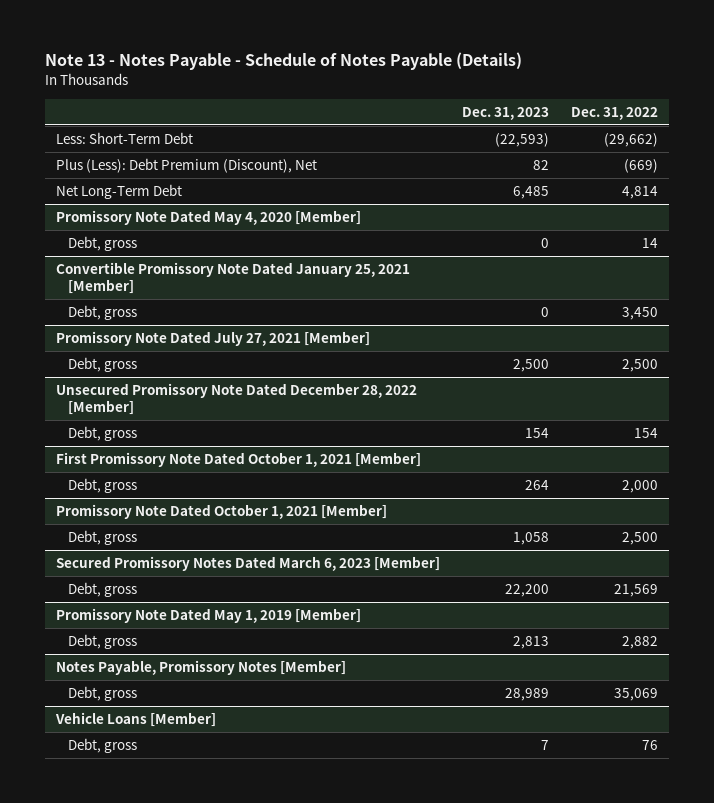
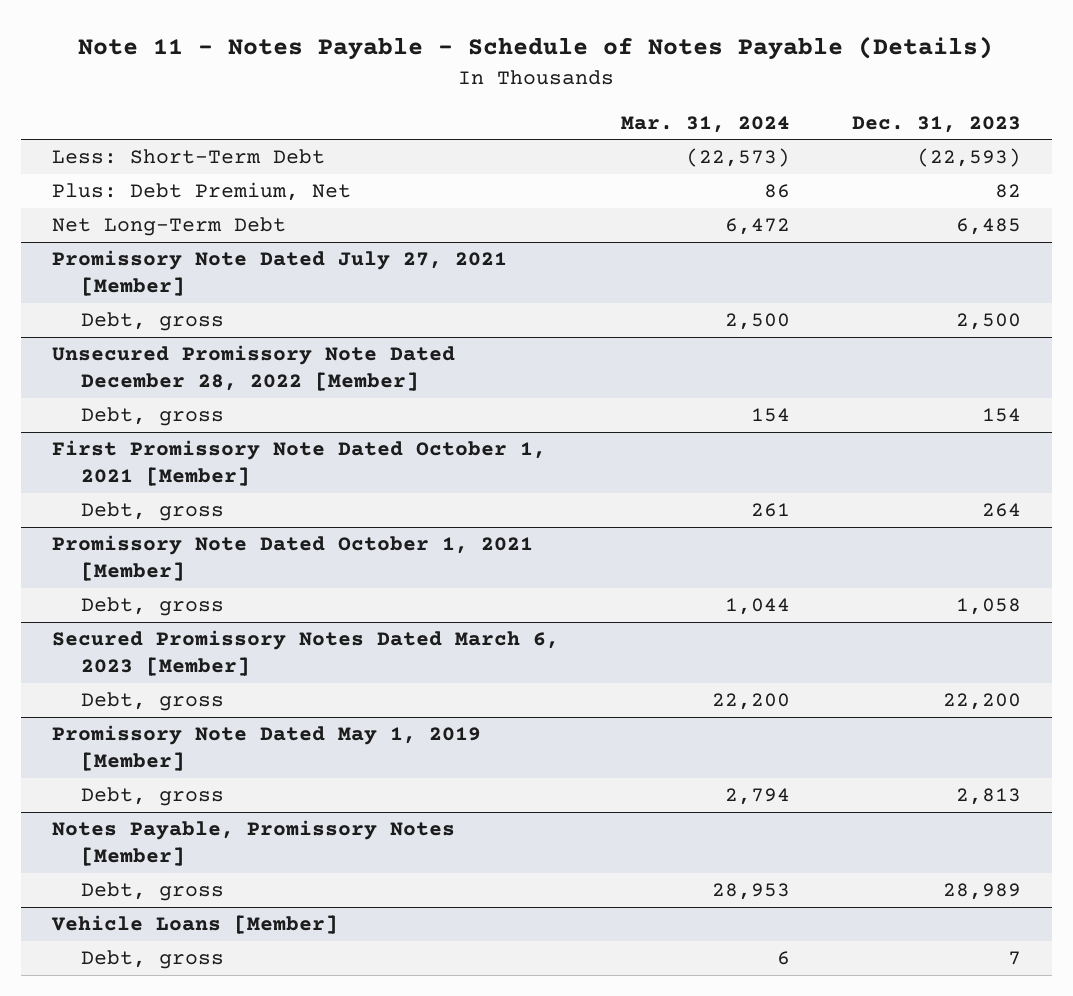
[45,52,523,71] Note 13 - Notes Payable - Schedule of Notes Payable (Details) -> [78,36,994,61] Note 11 - Notes Payable - Schedule of Notes Payable (Details)
[570,106,658,120] Dec. 31, 2022 -> none
none -> [620,115,790,133] Mar. 31, 2024
[56,157,318,173] Plus (Less): Debt Premium (Discount), Net -> [51,182,351,202] Plus: Debt Premium, Net
[56,209,362,225] Promissory Note Dated May 4, 2020 [Member] -> none
[68,235,138,251] Debt, gross -> none
[56,261,411,295] Convertible Promissory Note Dated January 25, 2021 [Member] -> none
[68,304,138,320] Debt, gross -> none

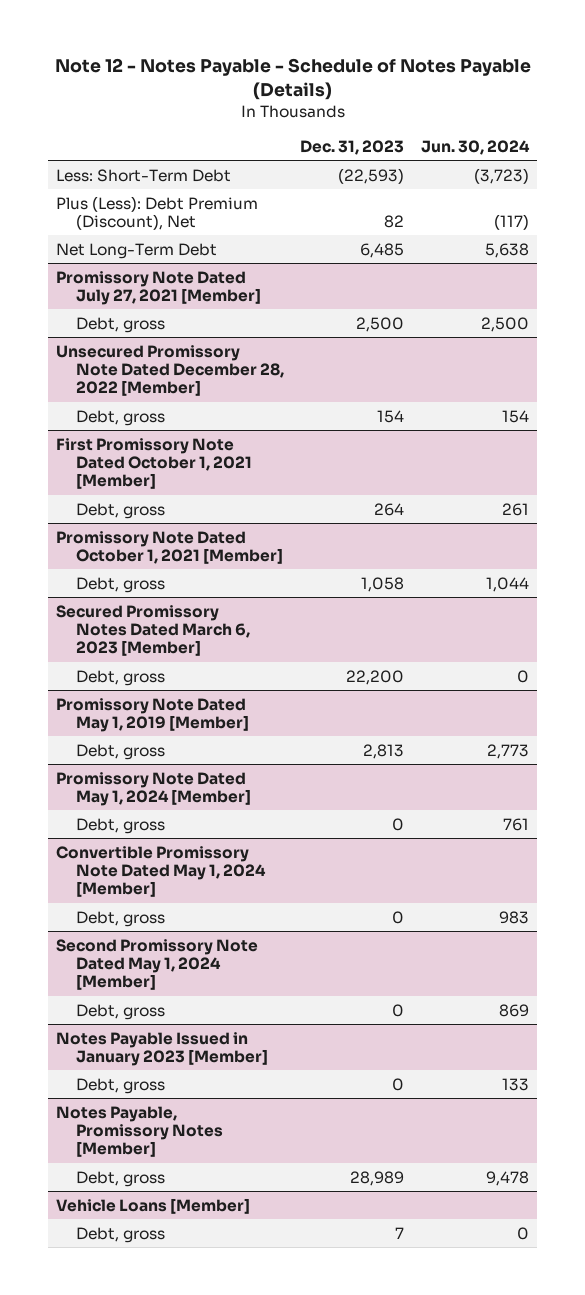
[78,36,994,61] Note 11 - Notes Payable - Schedule of Notes Payable (Details) -> [54,57,531,100] Note 12 - Notes Payable - Schedule of Notes Payable (Details)
[620,115,790,133] Mar. 31, 2024 -> none
none -> [420,139,530,155] Jun. 30, 2024
[51,182,351,202] Plus: Debt Premium, Net -> [56,195,259,230] Plus (Less): Debt Premium (Discount), Net
none -> [56,771,251,806] Promissory Note Dated May 1, 2024 [Member]
none -> [75,817,165,834] Debt, gross
none -> [56,845,266,898] Convertible Promissory Note Dated May 1, 2024 [Member]
none -> [75,910,165,927] Debt, gross
none -> [56,938,259,991] Second Promissory Note Dated May 1, 2024 [Member]
none -> [75,1003,165,1020] Debt, gross
none -> [56,1031,268,1066] Notes Payable Issued in January 2023 [Member]
none -> [75,1077,165,1094] Debt, gross

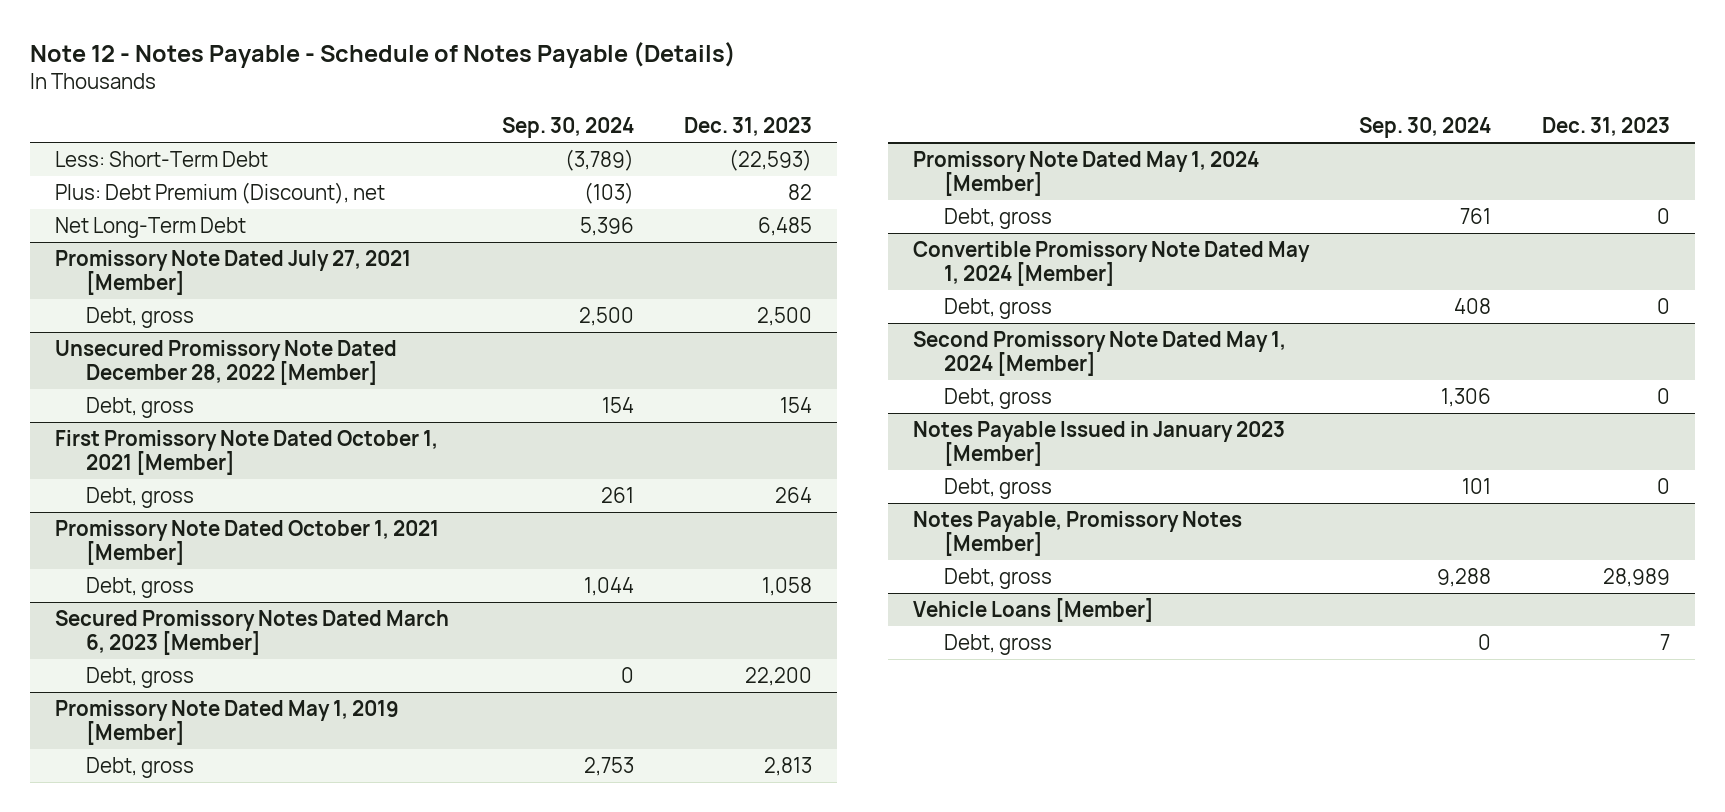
[420,139,530,155] Jun. 30, 2024 -> none
none -> [501,117,634,139] Sep. 30, 2024
[56,195,259,230] Plus (Less): Debt Premium (Discount), Net -> [55,181,386,204] Plus: Debt Premium (Discount), net

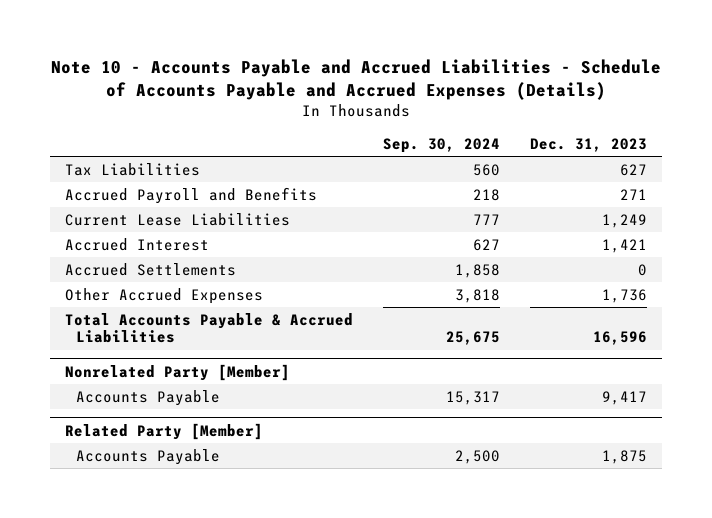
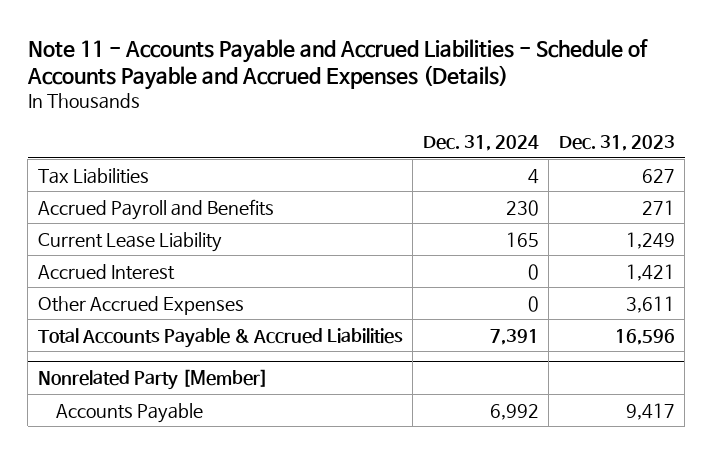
[51,59,662,101] Note 10 - Accounts Payable and Accrued Liabilities - Schedule of Accounts Payable and Accrued Expenses (Details) -> [26,38,648,91] Note 11 - Accounts Payable and Accrued Liabilities - Schedule of Accounts Payable and Accrued Expenses (Details)
[383,137,501,153] Sep. 30, 2024 -> none
none -> [422,134,539,151] Dec. 31, 2024
[64,212,290,226] Current Lease Liabilities -> [37,231,222,252] Current Lease Liability
[64,262,236,276] Accrued Settlements -> none
[602,288,648,303] 1,736 -> [625,295,675,313] 3,611
[64,422,263,440] Related Party [Member] -> none
[76,448,221,465] Accounts Payable -> none

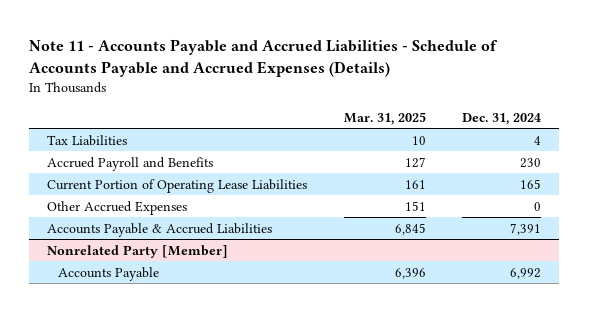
[558,134,675,151] Dec. 31, 2023 -> none
none -> [343,111,426,125] Mar. 31, 2025
[37,263,175,280] Accrued Interest -> none
[37,231,222,252] Current Lease Liability -> [47,178,308,193] Current Portion of Operating Lease Liabilities
[37,327,403,348] Total Accounts Payable & Accrued Liabilities -> [47,222,273,237] Accounts Payable & Accrued Liabilities

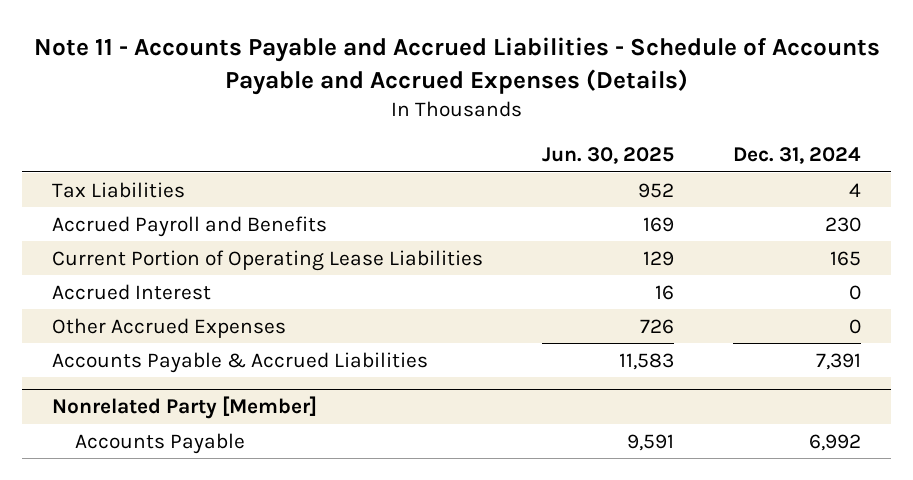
[343,111,426,125] Mar. 31, 2025 -> none
none -> [542,147,675,165] Jun. 30, 2025
none -> [51,283,211,300] Accrued Interest

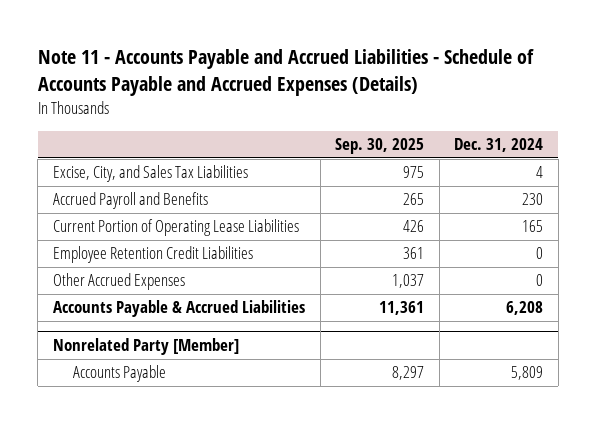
[542,147,675,165] Jun. 30, 2025 -> none
none -> [335,138,425,155] Sep. 30, 2025
[51,181,185,198] Tax Liabilities -> [52,165,248,183] Excise, City, and Sales Tax Liabilities
[51,283,211,300] Accrued Interest -> none
none -> [52,246,253,264] Employee Retention Credit Liabilities
[816,352,862,370] 7,391 -> [506,301,544,316] 6,208
[809,433,862,451] 6,992 -> [511,366,544,381] 5,809

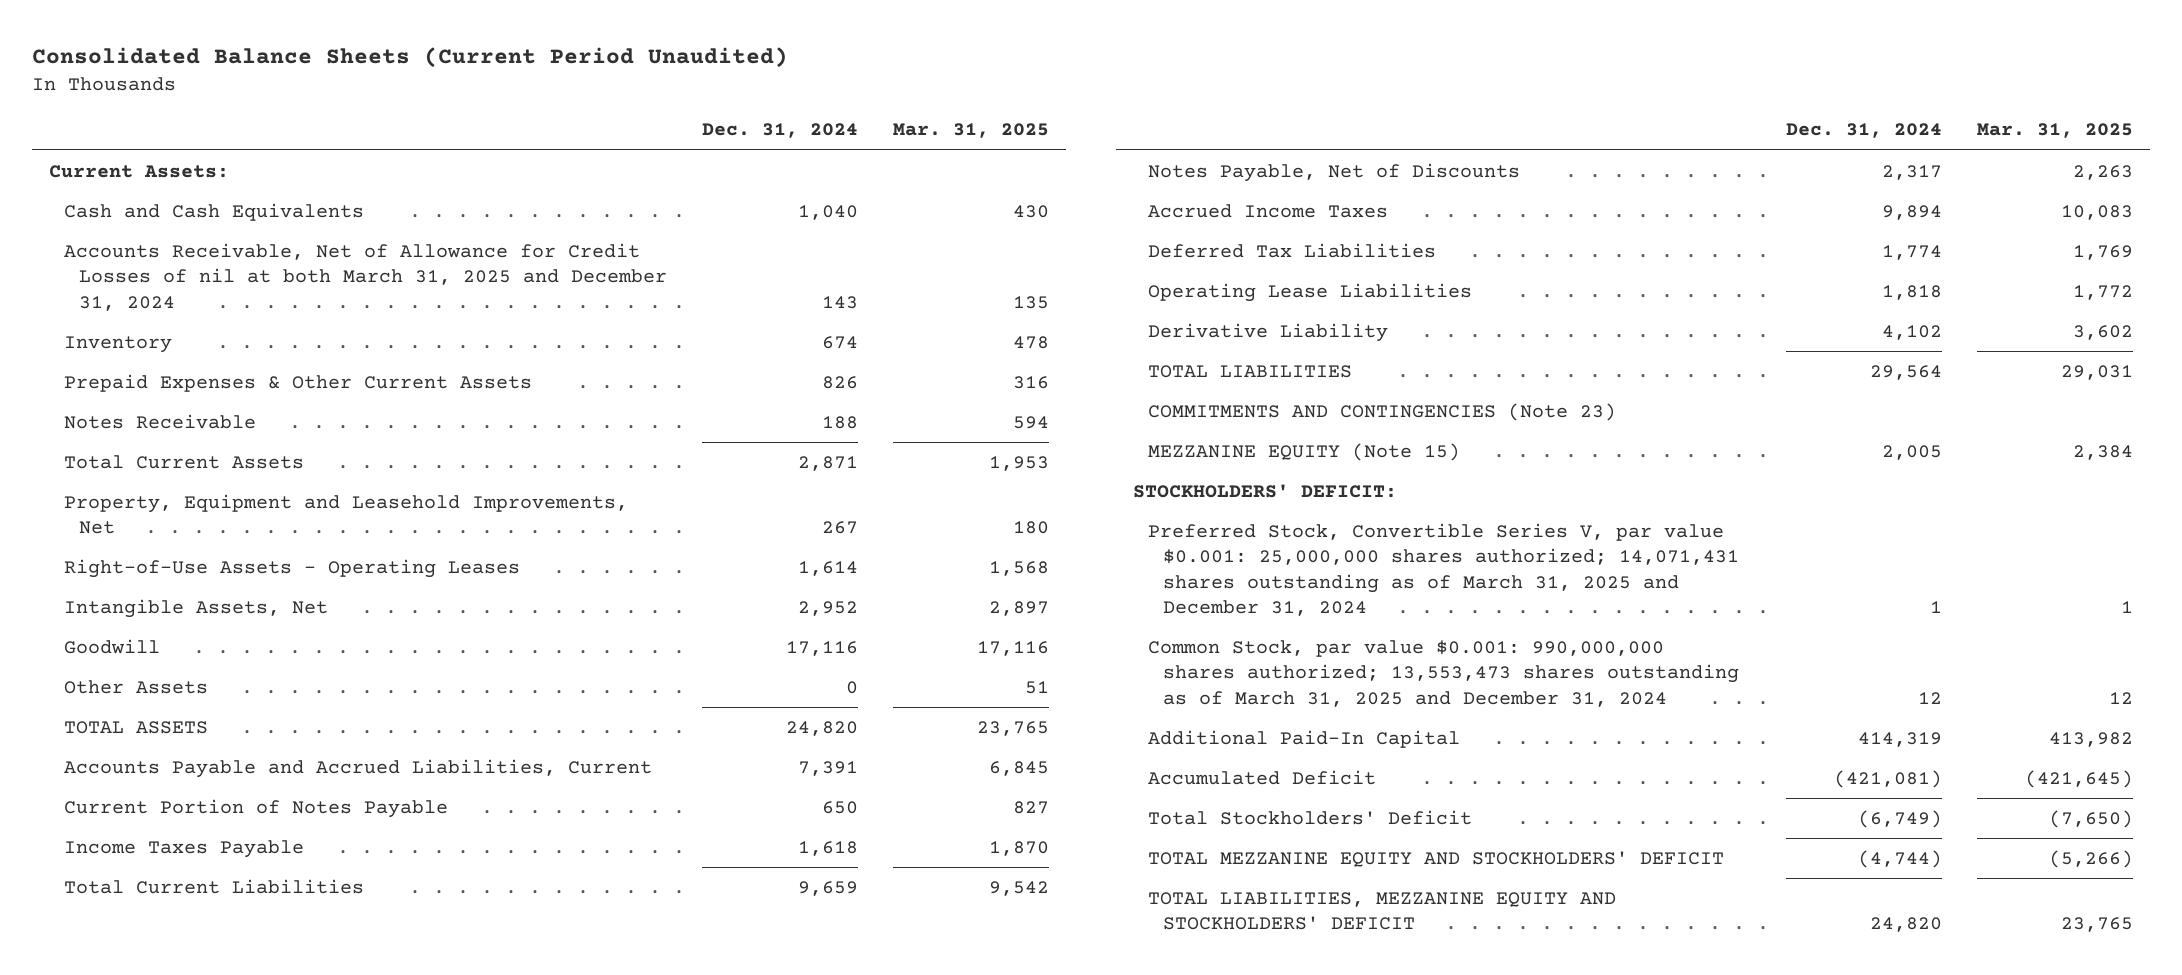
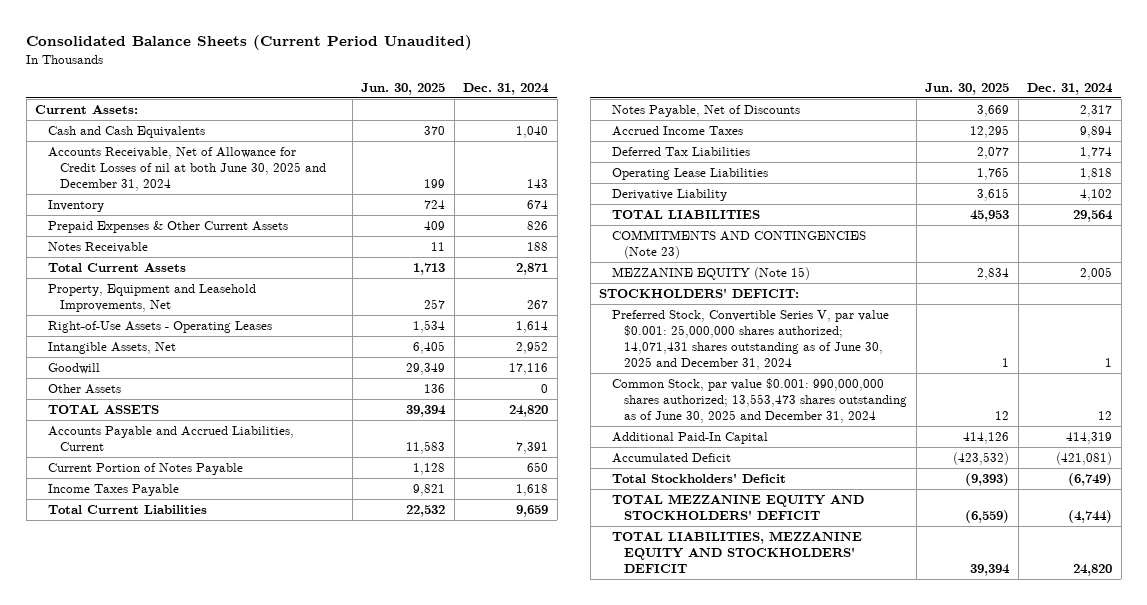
[892,123,1049,139] Mar. 31, 2025 -> none
none -> [361,82,446,95] Jun. 30, 2025
[64,242,668,311] Accounts Receivable, Net of Allowance for Credit Losses of nil at both March 31, 2025 and December 31, 2024 -> [47,146,327,191] Accounts Receivable, Net of Allowance for Credit Losses of nil at both June 30, 2025 and December 31, 2024
[1148,522,1740,617] Preferred Stock, Convertible Series V, par value $0.001: 25,000,000 shares authorized; 14,071,431 shares outstanding as of March 31, 2025 and December 31, 2024 -> [611,309,889,371] Preferred Stock, Convertible Series V, par value $0.001: 25,000,000 shares authorized; 14,071,431 shares outstanding as of June 30, 2025 and December 31, 2024
[1148,639,1740,707] Common Stock, par value $0.001: 990,000,000 shares authorized; 13,553,473 shares outstanding as of March 31, 2025 and December 31, 2024 -> [611,377,908,423] Common Stock, par value $0.001: 990,000,000 shares authorized; 13,553,473 shares outstanding as of June 30, 2025 and December 31, 2024

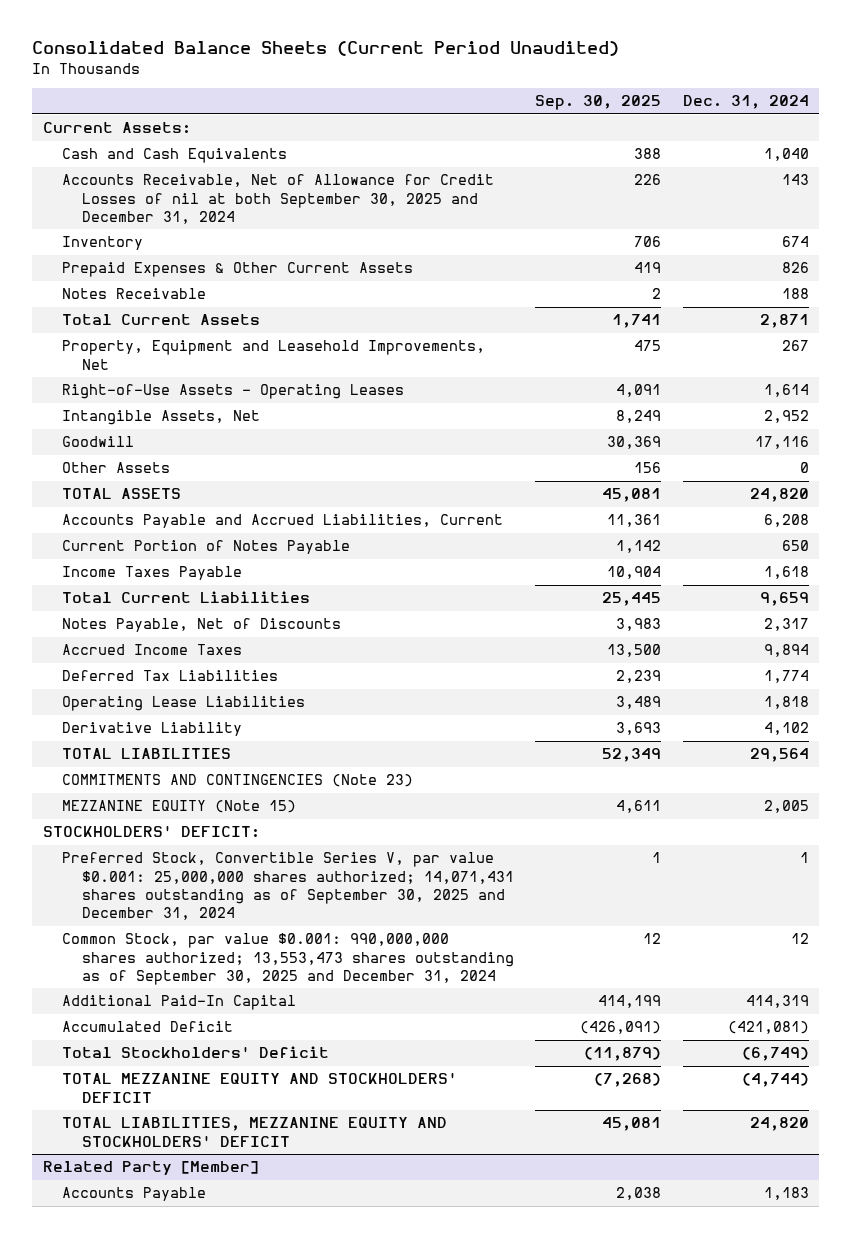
[361,82,446,95] Jun. 30, 2025 -> none
none -> [535,95,662,111] Sep. 30, 2025
[47,146,327,191] Accounts Receivable, Net of Allowance for Credit Losses of nil at both June 30, 2025 and December 31, 2024 -> [62,174,495,224] Accounts Receivable, Net of Allowance for Credit Losses of nil at both September 30, 2025 and December 31, 2024
[516,441,549,454] 7,391 -> [763,514,809,528] 6,208
[611,309,889,371] Preferred Stock, Convertible Series V, par value $0.001: 25,000,000 shares authorized; 14,071,431 shares outstanding as of June 30, 2025 and December 31, 2024 -> [62,852,515,921] Preferred Stock, Convertible Series V, par value $0.001: 25,000,000 shares authorized; 14,071,431 shares outstanding as of September 30, 2025 and December 31, 2024
[611,377,908,423] Common Stock, par value $0.001: 990,000,000 shares authorized; 13,553,473 shares outstanding as of June 30, 2025 and December 31, 2024 -> [62,933,515,985] Common Stock, par value $0.001: 990,000,000 shares authorized; 13,553,473 shares outstanding as of September 30, 2025 and December 31, 2024
none -> [42,1161,259,1176] Related Party [Member]
none -> [62,1187,207,1202] Accounts Payable

